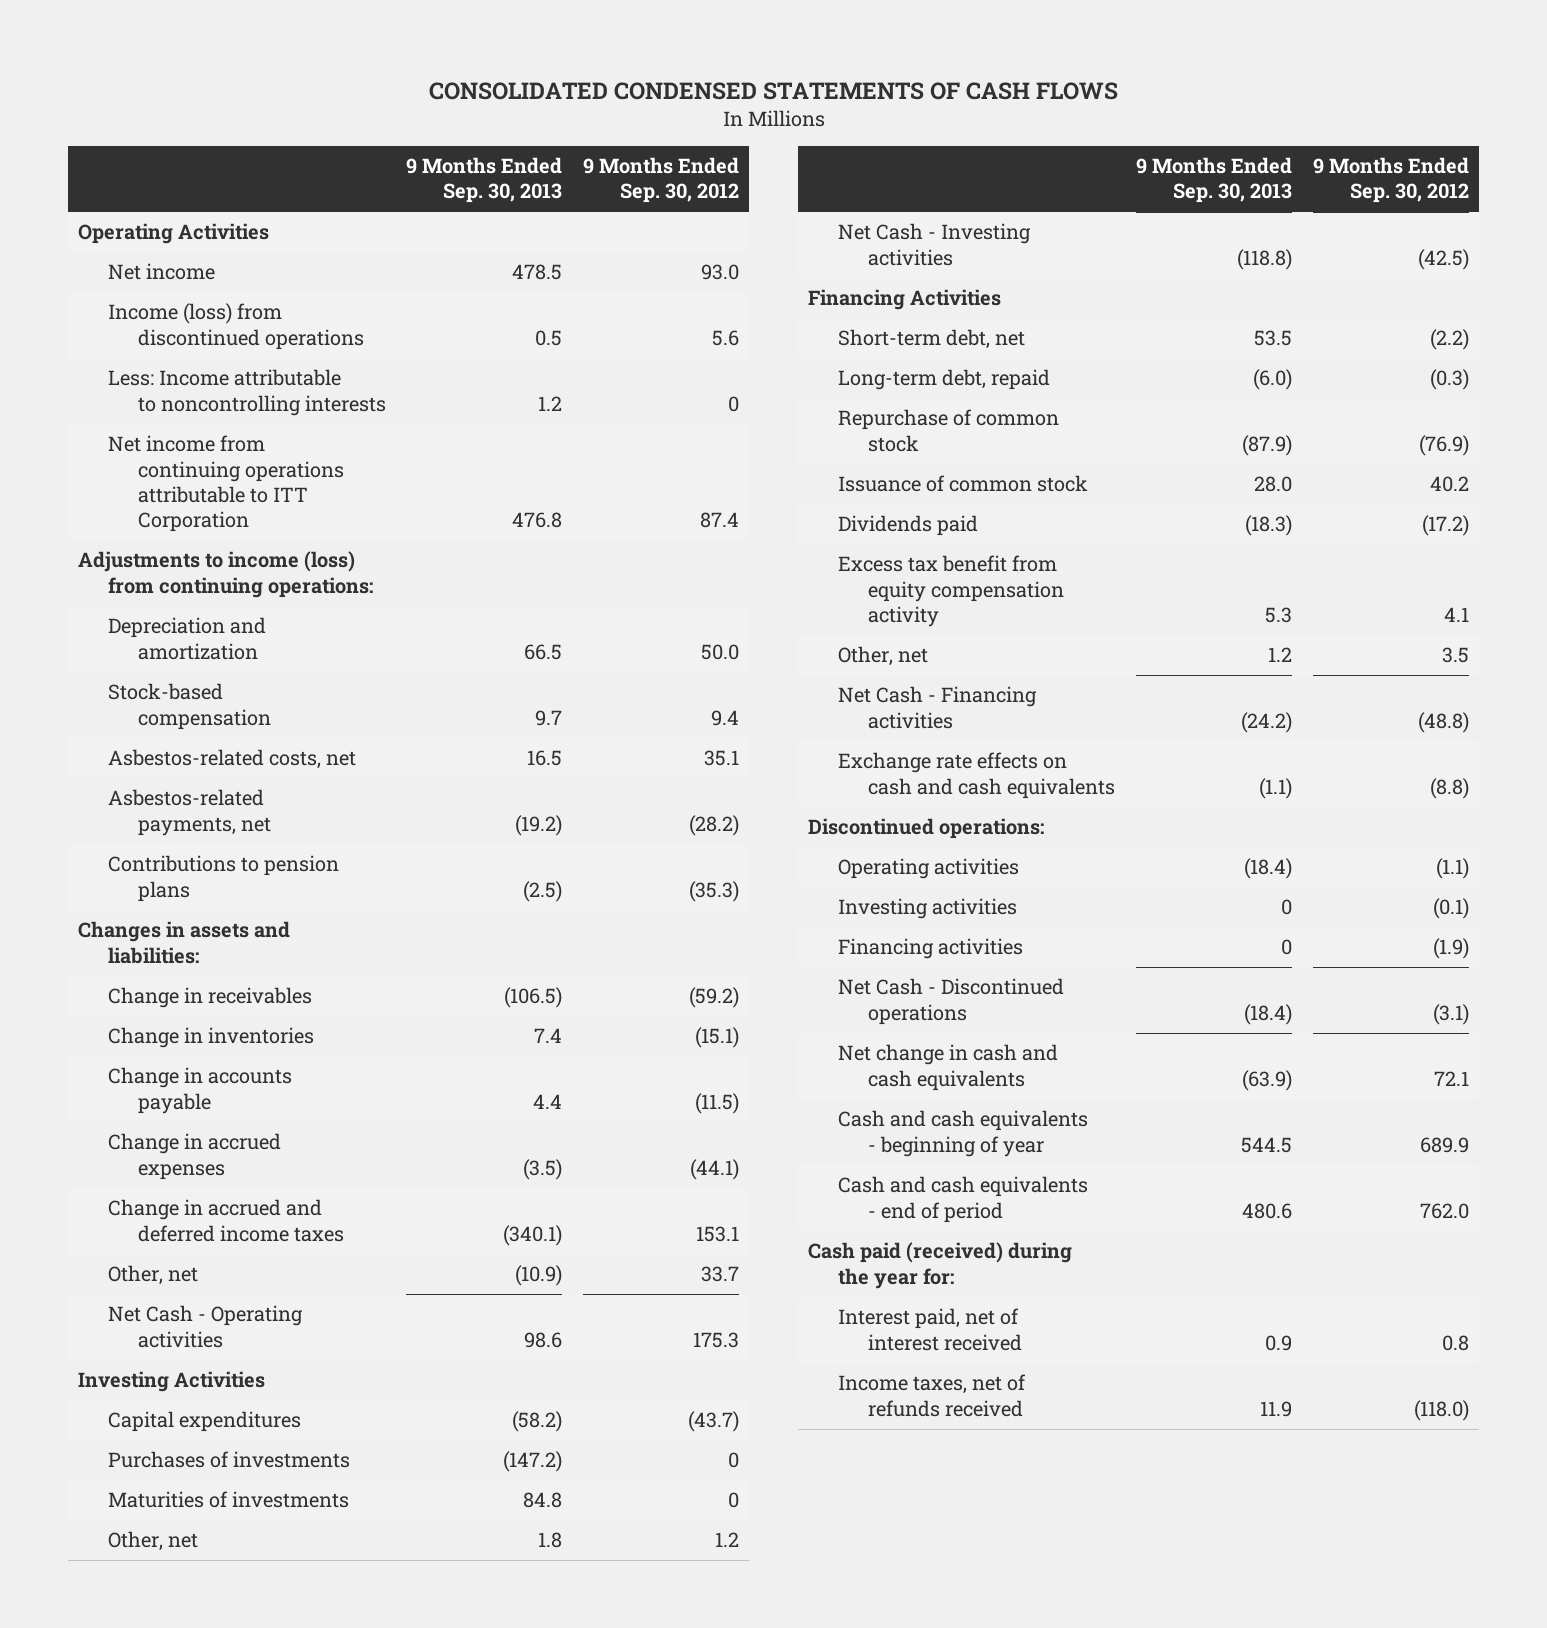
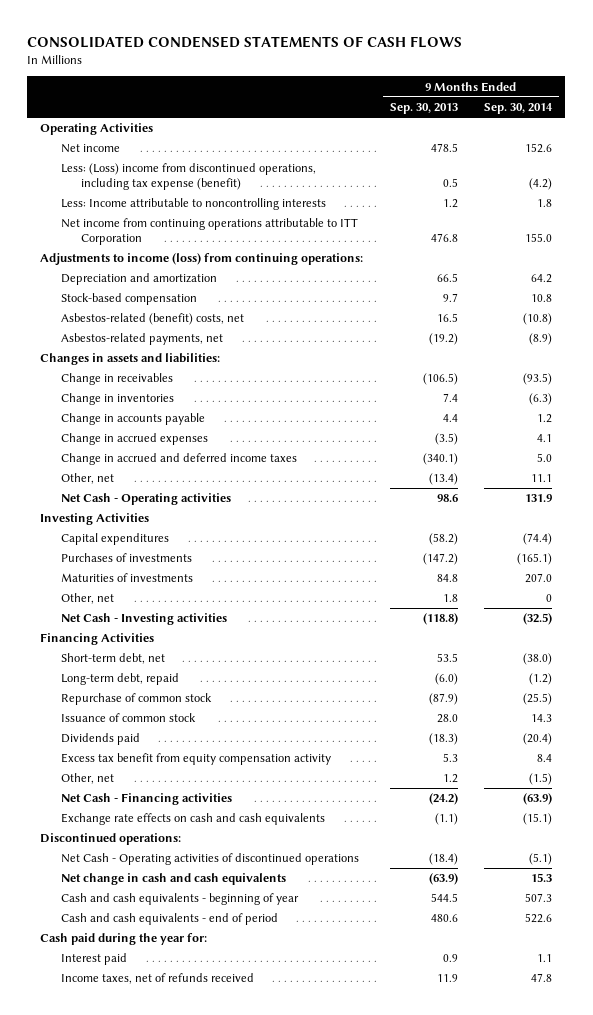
[582,157,739,204] 9 Months Ended Sep. 30, 2012 -> none
none -> [484,103,554,115] Sep. 30, 2014
[108,303,365,350] Income (loss) from discontinued operations -> [60,163,316,190] Less: (Loss) income from discontinued operations, including tax expense (benefit)
[108,749,357,770] Asbestos-related costs, net -> [60,313,244,326] Asbestos-related (benefit) costs, net
[108,855,340,902] Contributions to pension plans -> none
[515,1265,563,1287] (10.9) -> [428,473,458,486] (13.4)
[838,858,1020,880] Operating activities -> none
[838,898,1018,920] Investing activities -> none
[838,938,1024,960] Financing activities -> none
[838,978,1065,1025] Net Cash - Discontinued operations -> [60,853,359,866] Net Cash - Operating activities of discontinued operations
[808,1242,1073,1289] Cash paid (received) during the year for: -> [40,933,208,946] Cash paid during the year for:
[838,1308,1023,1351] Interest paid, net of interest received -> [60,953,127,966] Interest paid

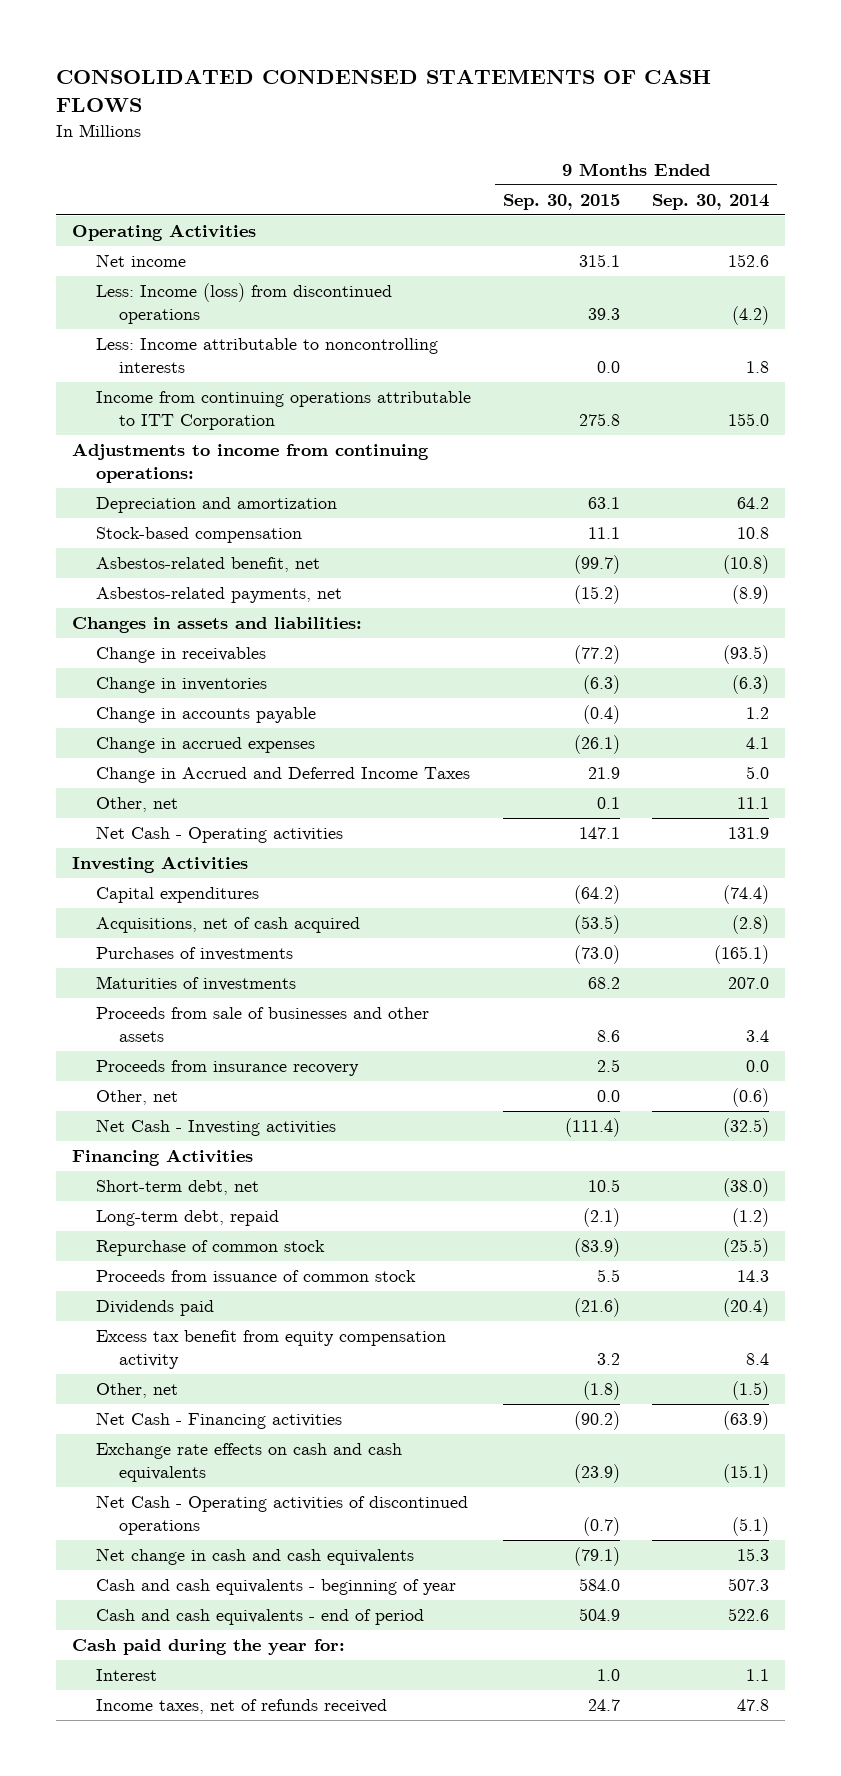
[389,103,458,115] Sep. 30, 2013 -> none
none -> [502,194,620,211] Sep. 30, 2015
[60,163,316,190] Less: (Loss) income from discontinued operations, including tax expense (benefit) -> [95,283,392,324] Less: Income (loss) from discontinued operations
[60,218,358,245] Net income from continuing operations attributable to ITT Corporation -> [95,391,471,430] Income from continuing operations attributable to ITT Corporation
[40,253,364,266] Adjustments to income (loss) from continuing operations: -> [72,443,430,483] Adjustments to income from continuing operations:
[60,313,244,326] Asbestos-related (benefit) costs, net -> [95,557,320,573] Asbestos-related benefit, net
[60,453,297,466] Change in accrued and deferred income taxes -> [95,767,470,784] Change in Accrued and Deferred Income Taxes
none -> [95,917,360,934] Acquisitions, net of cash acquired
none -> [95,1007,429,1042] Proceeds from sale of businesses and other assets
none -> [95,1060,359,1077] Proceeds from insurance recovery
[546,594,553,603] 0 -> [731,1088,769,1108] (0.6)
[60,713,196,723] Issuance of common stock -> [95,1270,416,1283] Proceeds from issuance of common stock
[40,833,182,846] Discontinued operations: -> none
[60,953,127,966] Interest paid -> [95,1669,157,1682] Interest

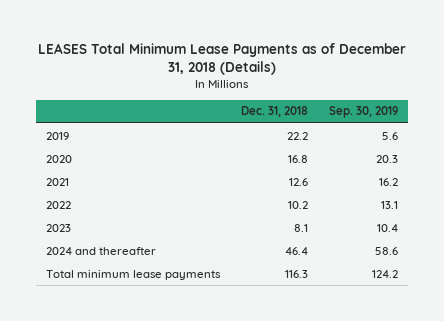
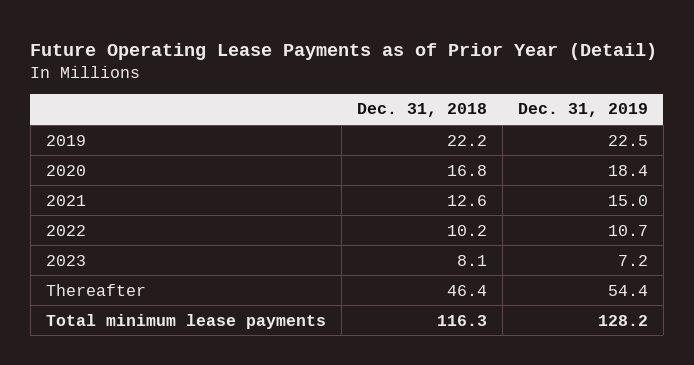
[37,42,406,76] LEASES Total Minimum Lease Payments as of December 31, 2018 (Details) -> [30,42,658,60] Future Operating Lease Payments as of Prior Year (Detail)
[328,106,398,119] Sep. 30, 2019 -> none
none -> [517,103,648,118] Dec. 31, 2019
[46,246,157,255] 2024 and thereafter -> [45,283,146,296] Thereafter

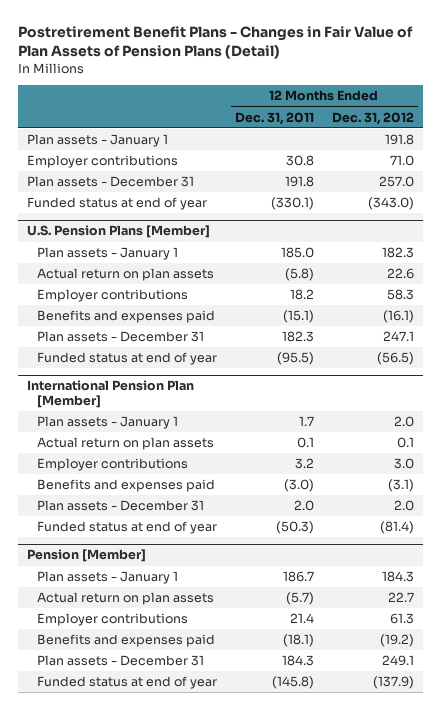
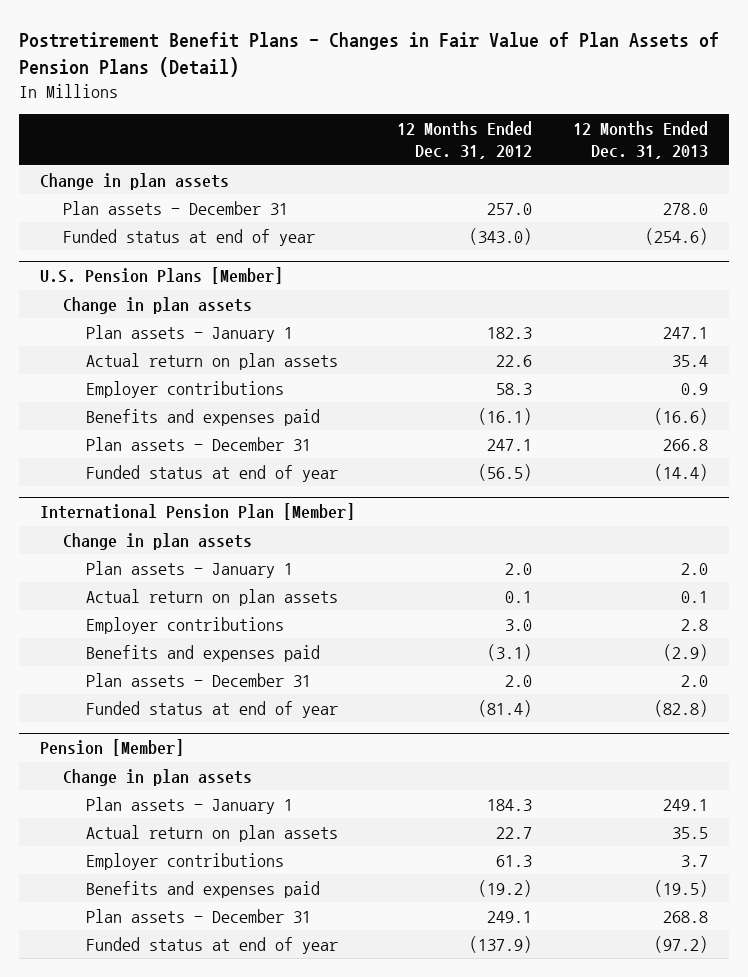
[235,111,315,125] Dec. 31, 2011 -> none
none -> [573,120,709,160] 12 Months Ended Dec. 31, 2013
[26,134,168,148] Plan assets - January 1 -> none
[26,155,178,169] Employer contributions -> none
none -> [40,172,230,190] Change in plan assets
none -> [63,296,253,314] Change in plan assets
none -> [63,532,253,550] Change in plan assets
none -> [63,768,253,786] Change in plan assets

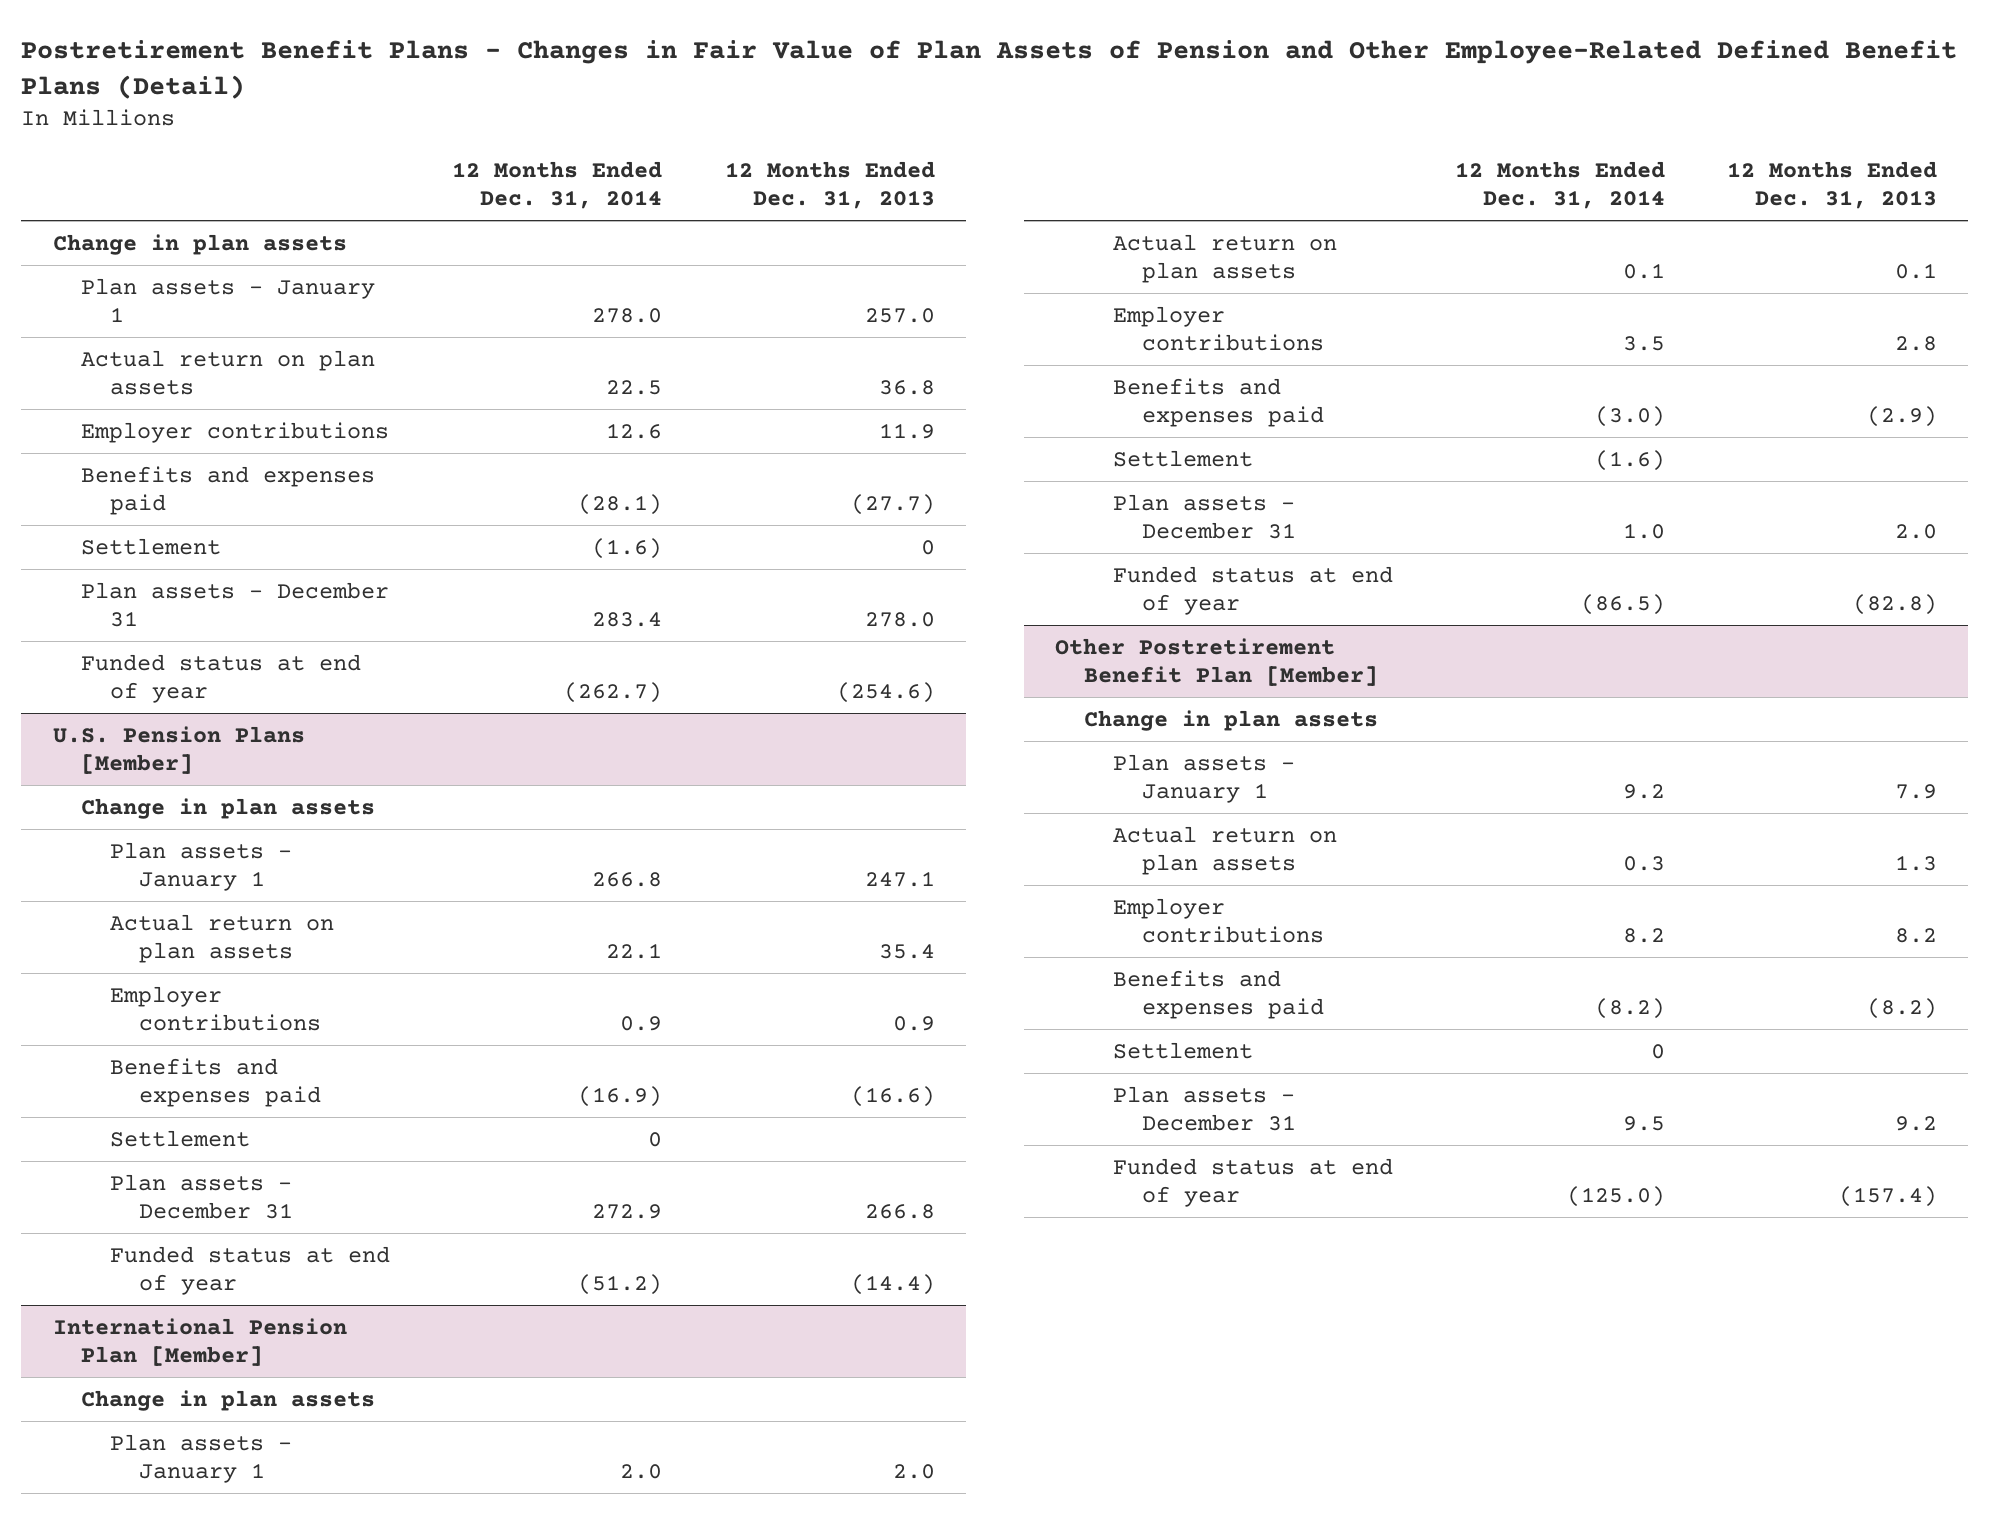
[19,32,720,78] Postretirement Benefit Plans - Changes in Fair Value of Plan Assets of Pension Plans (Detail) -> [21,39,1958,99] Postretirement Benefit Plans - Changes in Fair Value of Plan Assets of Pension and Other Employee-Related Defined Benefit Plans (Detail)
[396,120,532,160] 12 Months Ended Dec. 31, 2012 -> none
none -> [452,161,663,210] 12 Months Ended Dec. 31, 2014
none -> [81,277,376,322] Plan assets - January 1
none -> [81,349,376,395] Actual return on plan assets
none -> [81,421,390,443] Employer contributions
none -> [81,465,376,515] Benefits and expenses paid
none -> [81,537,222,555] Settlement
none -> [110,1129,251,1147] Settlement
none -> [1112,449,1253,467] Settlement
[40,738,185,756] Pension [Member] -> none
none -> [1055,637,1378,686] Other Postretirement Benefit Plan [Member]
[663,798,709,811] 249.1 -> [1895,783,1938,799] 7.9
[672,826,709,839] 35.5 -> [1895,854,1938,871] 1.3
[681,854,709,867] 3.7 -> [1895,927,1938,943] 8.2
[654,879,709,897] (19.5) -> [1867,997,1938,1019] (8.2)
none -> [1112,1041,1253,1059] Settlement
[663,910,709,923] 268.8 -> [1895,1115,1938,1131] 9.2
[654,935,709,953] (97.2) -> [1839,1185,1938,1207] (157.4)

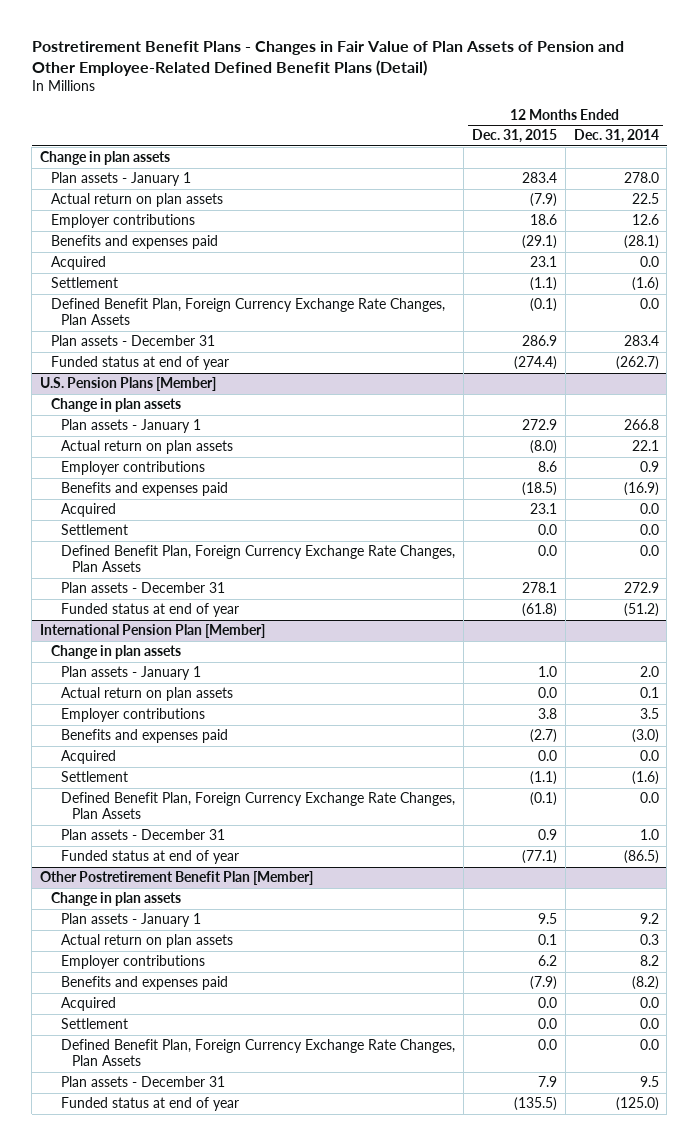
[724,161,935,210] 12 Months Ended Dec. 31, 2013 -> none
none -> [471,129,557,144] Dec. 31, 2015
none -> [50,256,106,271] Acquired
none -> [50,298,445,326] Defined Benefit Plan, Foreign Currency Exchange Rate Changes, Plan Assets
none -> [61,503,117,518] Acquired
[648,1131,663,1147] 0 -> [639,524,659,536] 0.0
none -> [61,545,456,573] Defined Benefit Plan, Foreign Currency Exchange Rate Changes, Plan Assets
none -> [61,750,117,765] Acquired
none -> [61,792,456,820] Defined Benefit Plan, Foreign Currency Exchange Rate Changes, Plan Assets
none -> [61,997,117,1012] Acquired
[1651,1043,1666,1059] 0 -> [639,1018,659,1030] 0.0
none -> [61,1039,456,1067] Defined Benefit Plan, Foreign Currency Exchange Rate Changes, Plan Assets

